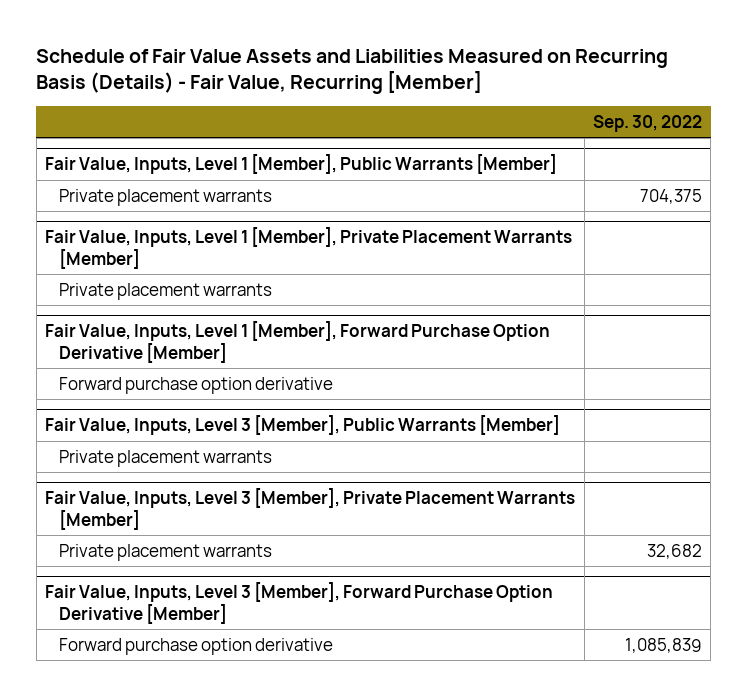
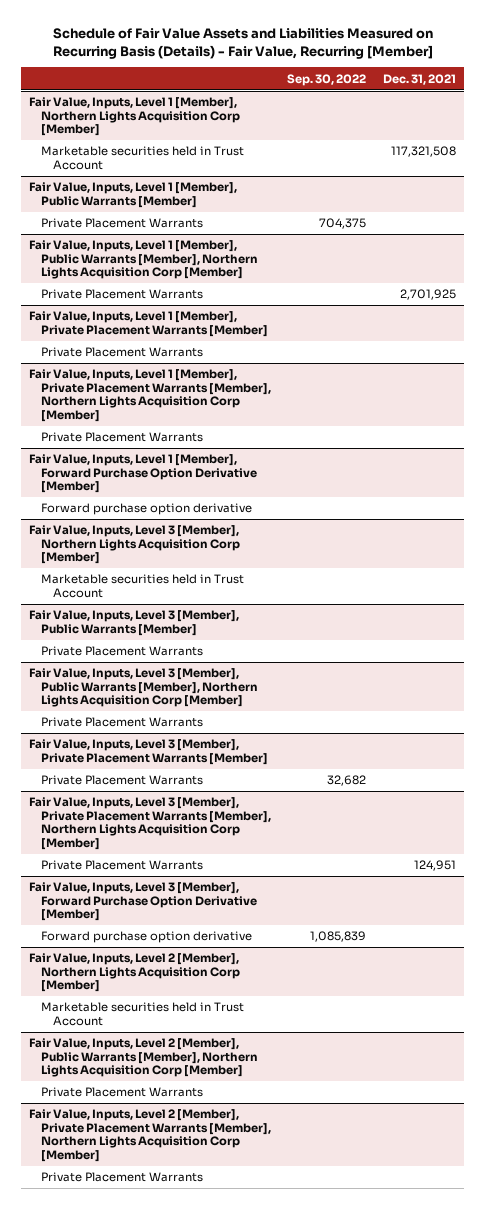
none -> [382,73,456,85] Dec. 31, 2021
none -> [29,97,240,137] Fair Value, Inputs, Level 1 [Member], Northern Lights Acquisition Corp [Member]
none -> [40,146,244,170] Marketable securities held in Trust Account
[58,188,272,206] Private placement warrants -> [40,218,203,229] Private Placement Warrants
none -> [29,240,258,280] Fair Value, Inputs, Level 1 [Member], Public Warrants [Member], Northern Lights Acquisition Corp [Member]
none -> [40,289,203,300] Private Placement Warrants
[58,282,272,300] Private placement warrants -> [40,347,203,358] Private Placement Warrants
none -> [29,369,271,422] Fair Value, Inputs, Level 1 [Member], Private Placement Warrants [Member], Northern Lights Acquisition Corp [Member]
none -> [40,432,203,443] Private Placement Warrants
none -> [29,525,240,565] Fair Value, Inputs, Level 3 [Member], Northern Lights Acquisition Corp [Member]
none -> [40,574,244,598] Marketable securities held in Trust Account
[58,449,272,467] Private placement warrants -> [40,646,203,657] Private Placement Warrants
none -> [29,668,258,708] Fair Value, Inputs, Level 3 [Member], Public Warrants [Member], Northern Lights Acquisition Corp [Member]
none -> [40,717,203,728] Private Placement Warrants
[58,543,272,561] Private placement warrants -> [40,775,203,786] Private Placement Warrants
none -> [29,797,271,850] Fair Value, Inputs, Level 3 [Member], Private Placement Warrants [Member], Northern Lights Acquisition Corp [Member]
none -> [40,860,203,871] Private Placement Warrants
none -> [29,953,240,993] Fair Value, Inputs, Level 2 [Member], Northern Lights Acquisition Corp [Member]
none -> [40,1002,244,1026] Marketable securities held in Trust Account
none -> [29,1038,258,1078] Fair Value, Inputs, Level 2 [Member], Public Warrants [Member], Northern Lights Acquisition Corp [Member]
none -> [40,1087,203,1098] Private Placement Warrants
none -> [29,1109,271,1162] Fair Value, Inputs, Level 2 [Member], Private Placement Warrants [Member], Northern Lights Acquisition Corp [Member]
none -> [40,1172,203,1183] Private Placement Warrants

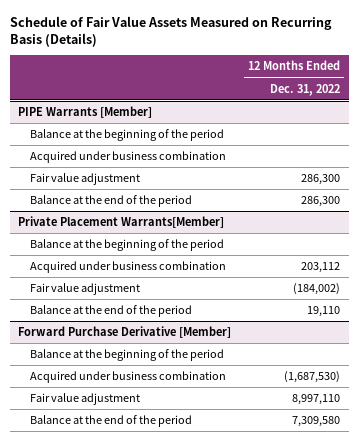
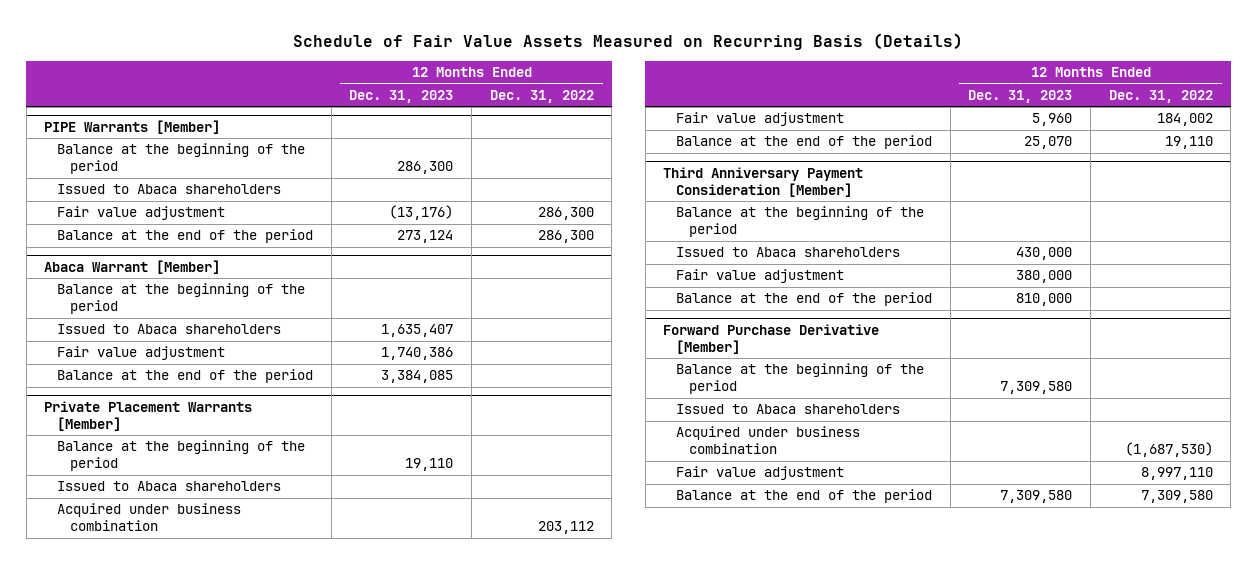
none -> [349,89,454,103] Dec. 31, 2023
[29,151,226,164] Acquired under business combination -> none
none -> [57,184,282,195] Issued to Abaca shareholders
none -> [44,259,221,274] Abaca Warrant [Member]
none -> [57,283,306,315] Balance at the beginning of the period
none -> [57,324,282,335] Issued to Abaca shareholders
none -> [57,346,226,361] Fair value adjustment
none -> [57,369,314,384] Balance at the end of the period
[18,216,225,229] Private Placement Warrants[Member] -> [44,400,253,431] Private Placement Warrants [Member]
none -> [57,481,282,492] Issued to Abaca shareholders
[293,283,341,296] (184,002) -> [1156,113,1213,127] 184,002
none -> [663,166,864,197] Third Anniversary Payment Consideration [Member]
none -> [676,206,925,238] Balance at the beginning of the period
none -> [676,247,901,258] Issued to Abaca shareholders
none -> [676,269,845,284] Fair value adjustment
none -> [676,292,933,307] Balance at the end of the period
none -> [676,404,901,415] Issued to Abaca shareholders

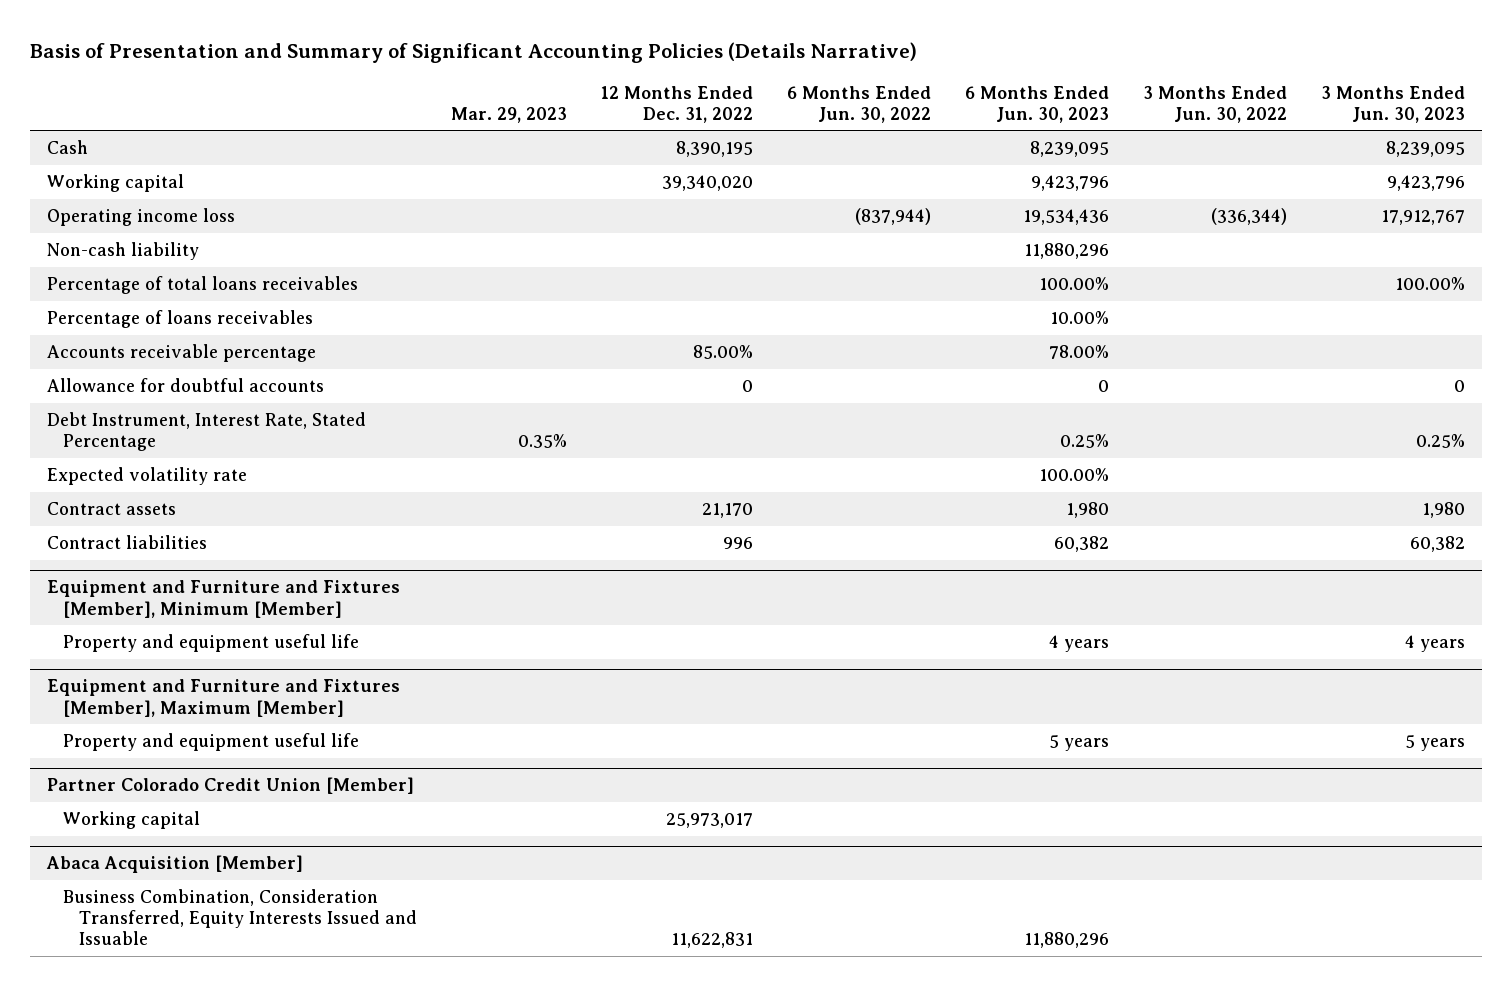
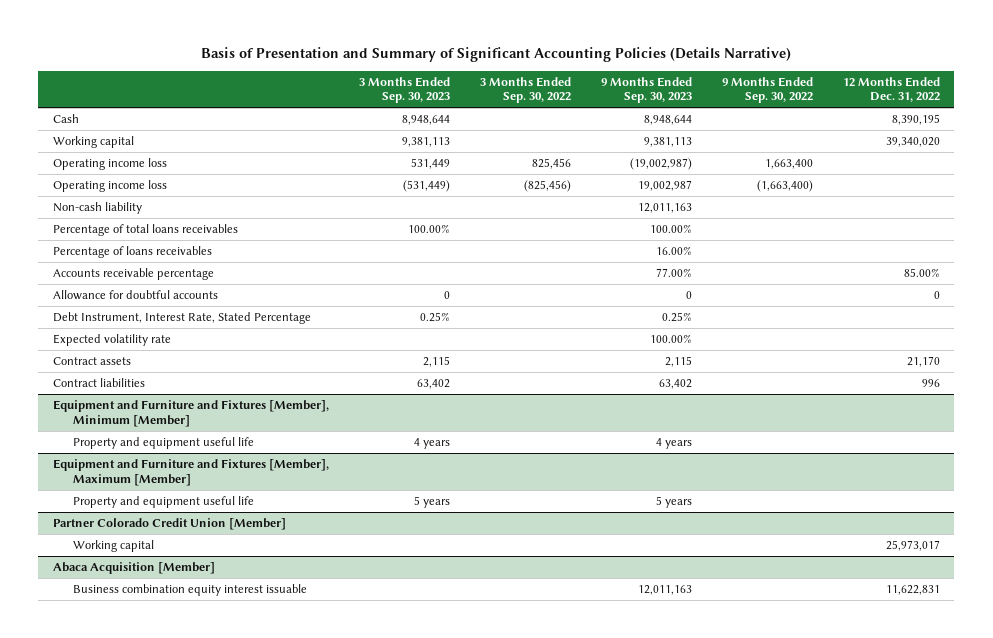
[450,106,567,123] Mar. 29, 2023 -> none
[786,85,931,123] 6 Months Ended Jun. 30, 2022 -> none
[964,85,1109,123] 6 Months Ended Jun. 30, 2023 -> none
[1142,85,1287,123] 3 Months Ended Jun. 30, 2022 -> none
[1320,85,1465,123] 3 Months Ended Jun. 30, 2023 -> none
none -> [359,76,451,104] 3 Months Ended Sep. 30, 2023
none -> [480,76,572,104] 3 Months Ended Sep. 30, 2022
none -> [600,76,692,104] 9 Months Ended Sep. 30, 2023
none -> [721,76,813,104] 9 Months Ended Sep. 30, 2022
none -> [53,180,168,193] Operating income loss
[62,888,417,946] Business Combination, Consideration Transferred, Equity Interests Issued and Issuable -> [73,584,308,597] Business combination equity interest issuable

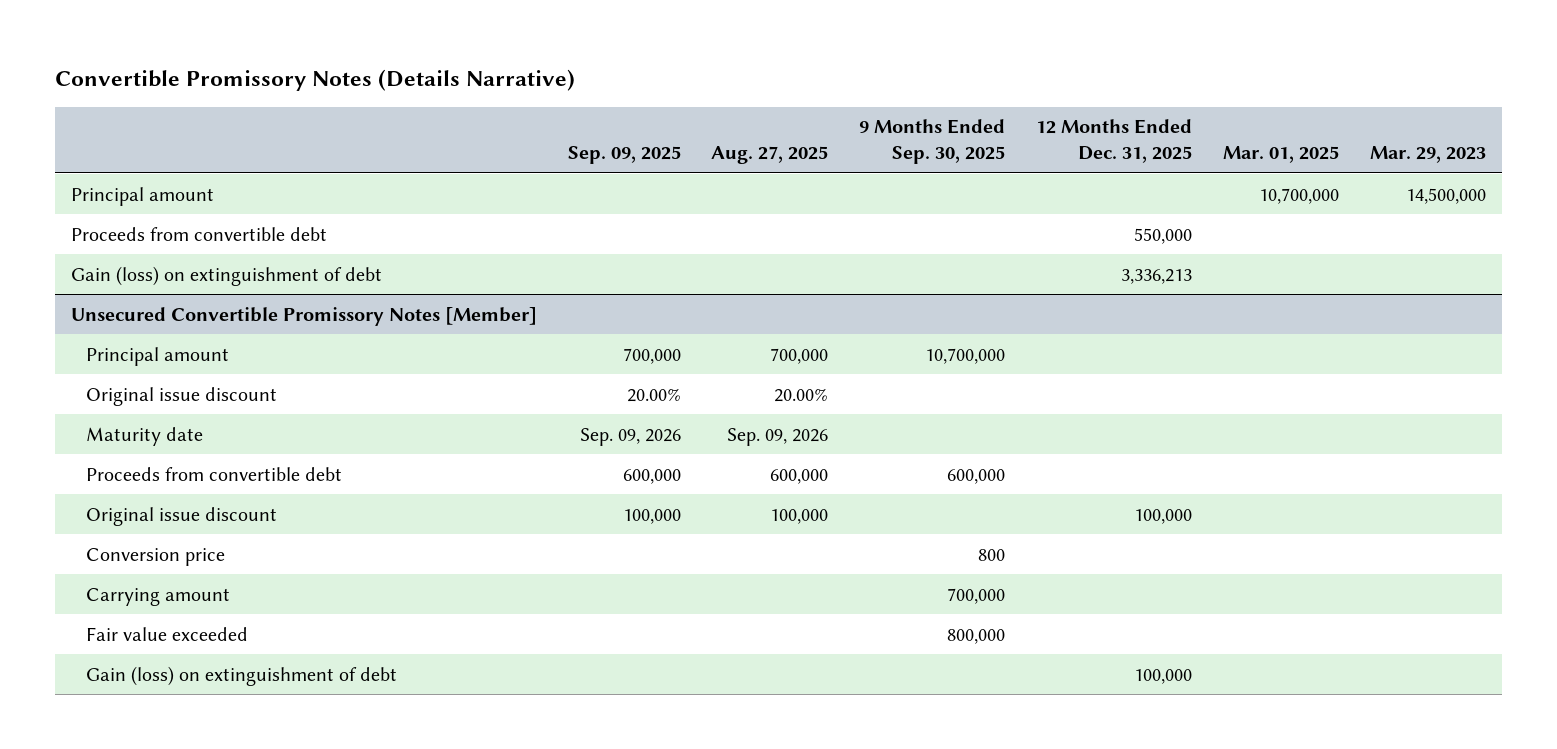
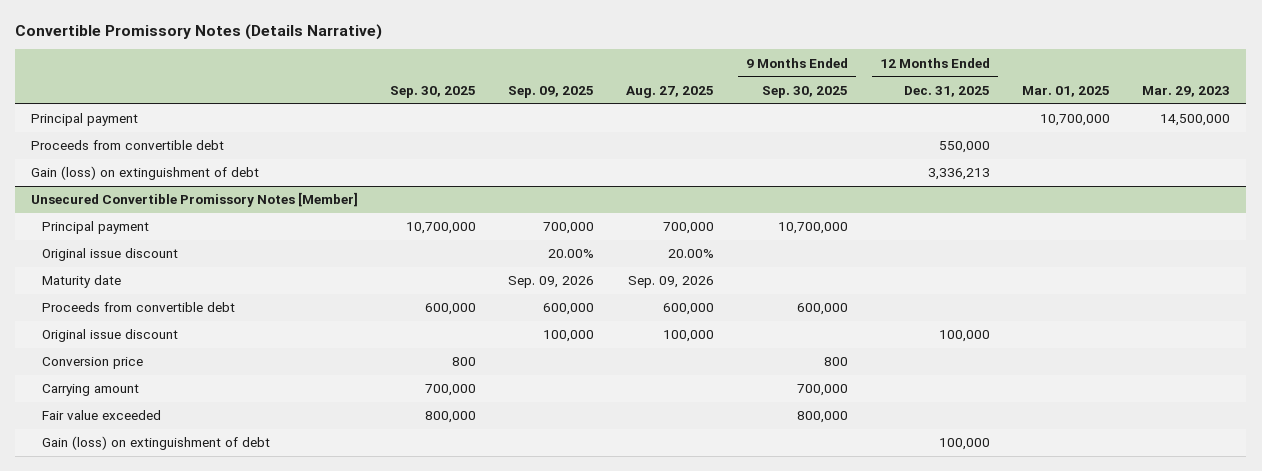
none -> [390,85,477,98] Sep. 30, 2025
[70,186,214,206] Principal amount -> [31,113,139,127] Principal payment
[85,346,229,366] Principal amount -> [42,221,150,235] Principal payment

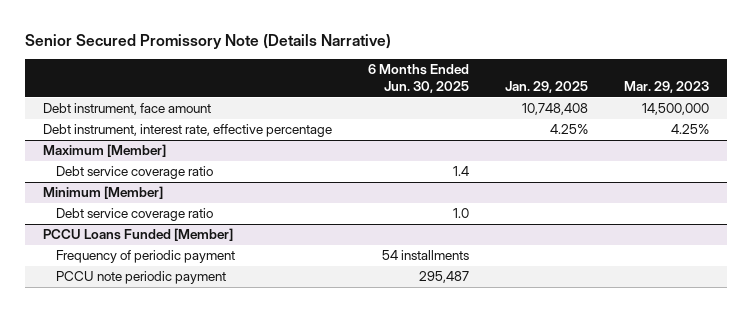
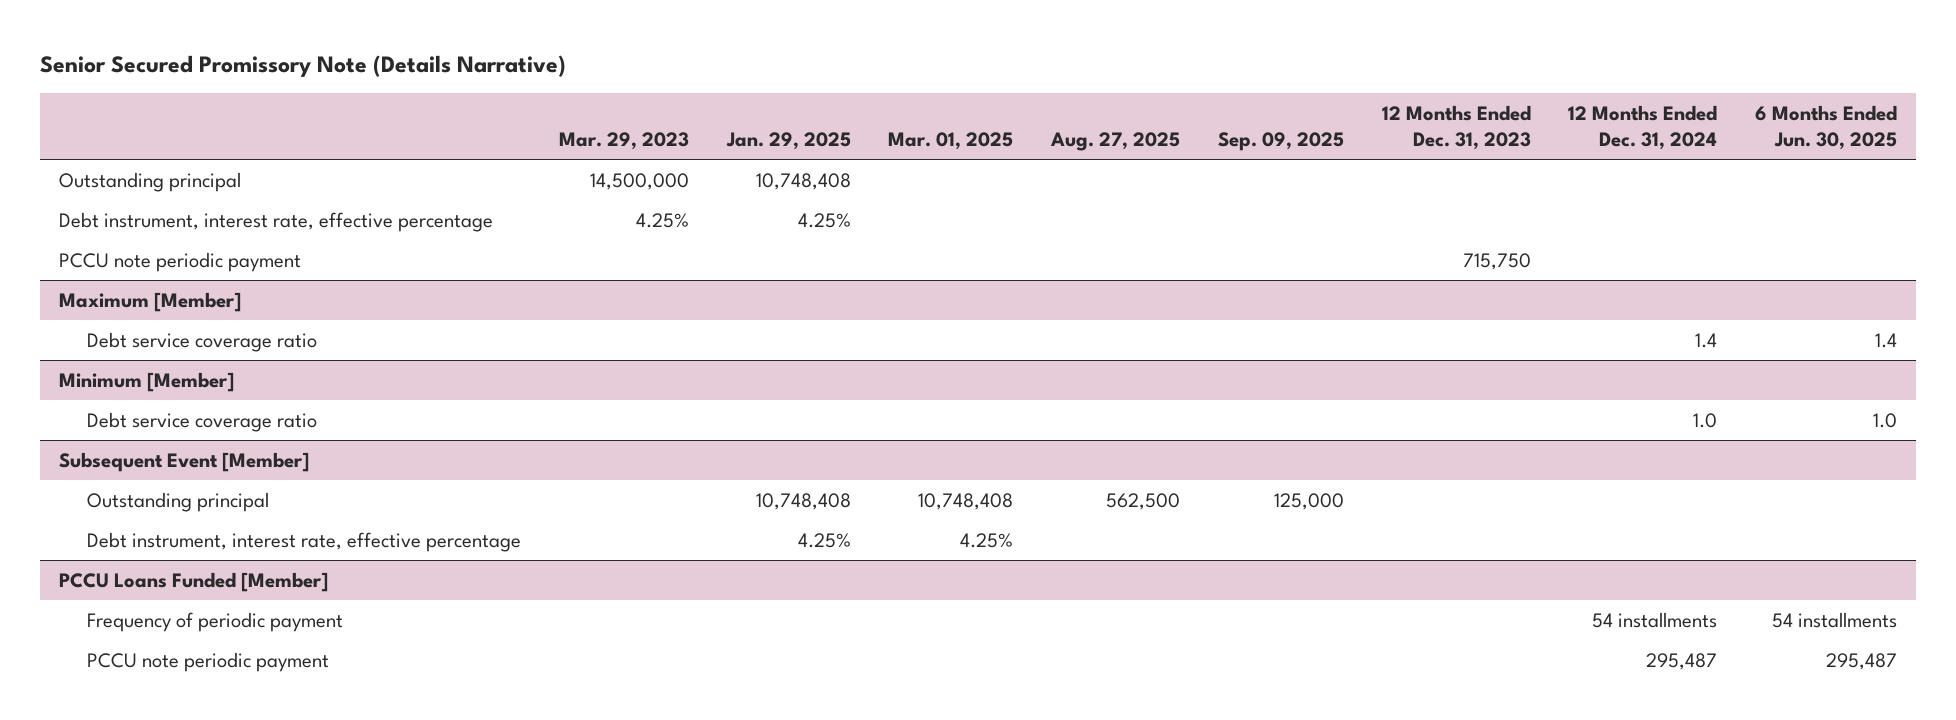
none -> [888,132,1014,151] Mar. 01, 2025
none -> [1050,132,1181,152] Aug. 27, 2025
none -> [1217,132,1344,152] Sep. 09, 2025
none -> [1381,104,1531,151] 12 Months Ended Dec. 31, 2023
none -> [1568,104,1718,151] 12 Months Ended Dec. 31, 2024
[42,103,211,116] Debt instrument, face amount -> [59,171,242,192] Outstanding principal
none -> [59,251,302,272] PCCU note periodic payment
none -> [59,451,310,472] Subsequent Event [Member]
none -> [87,491,270,512] Outstanding principal
none -> [87,531,522,552] Debt instrument, interest rate, effective percentage

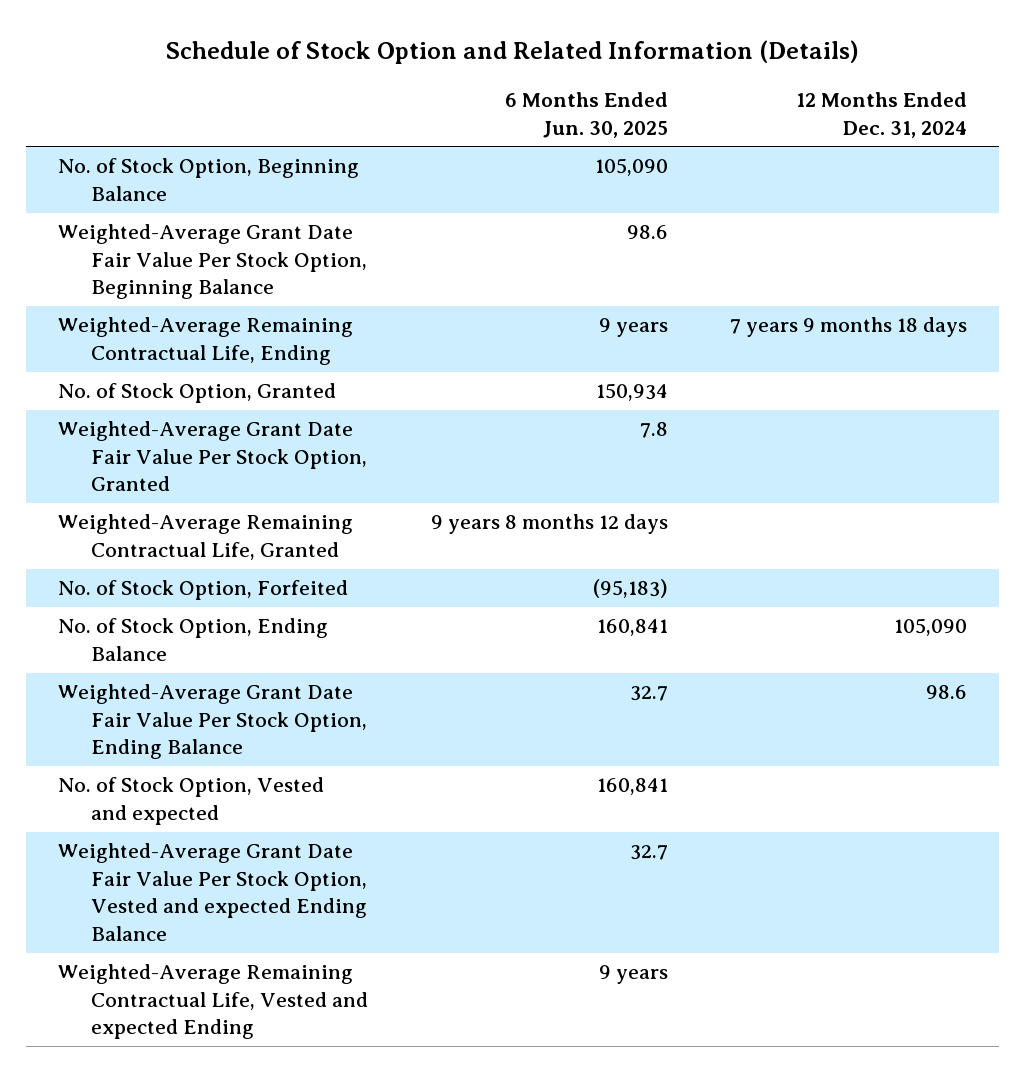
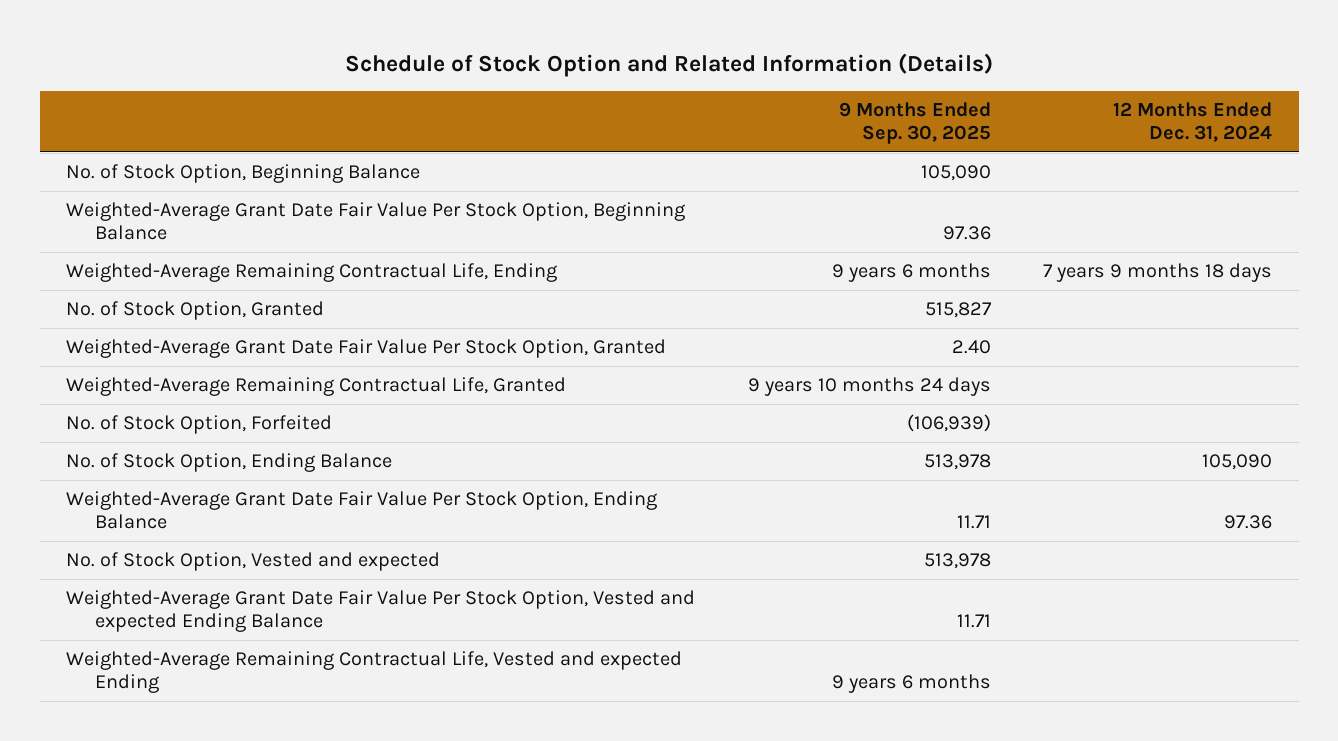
[504,92,668,138] 6 Months Ended Jun. 30, 2025 -> none
none -> [838,102,991,145] 9 Months Ended Sep. 30, 2025
[926,685,968,700] 98.6 -> [1224,515,1273,530] 97.36

